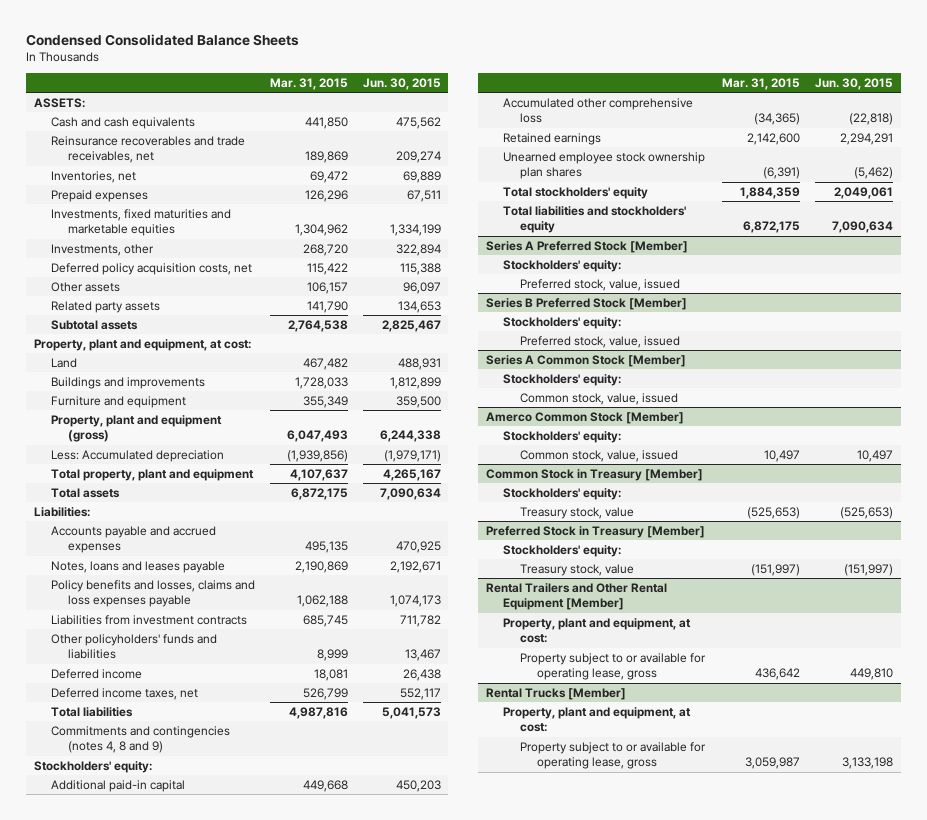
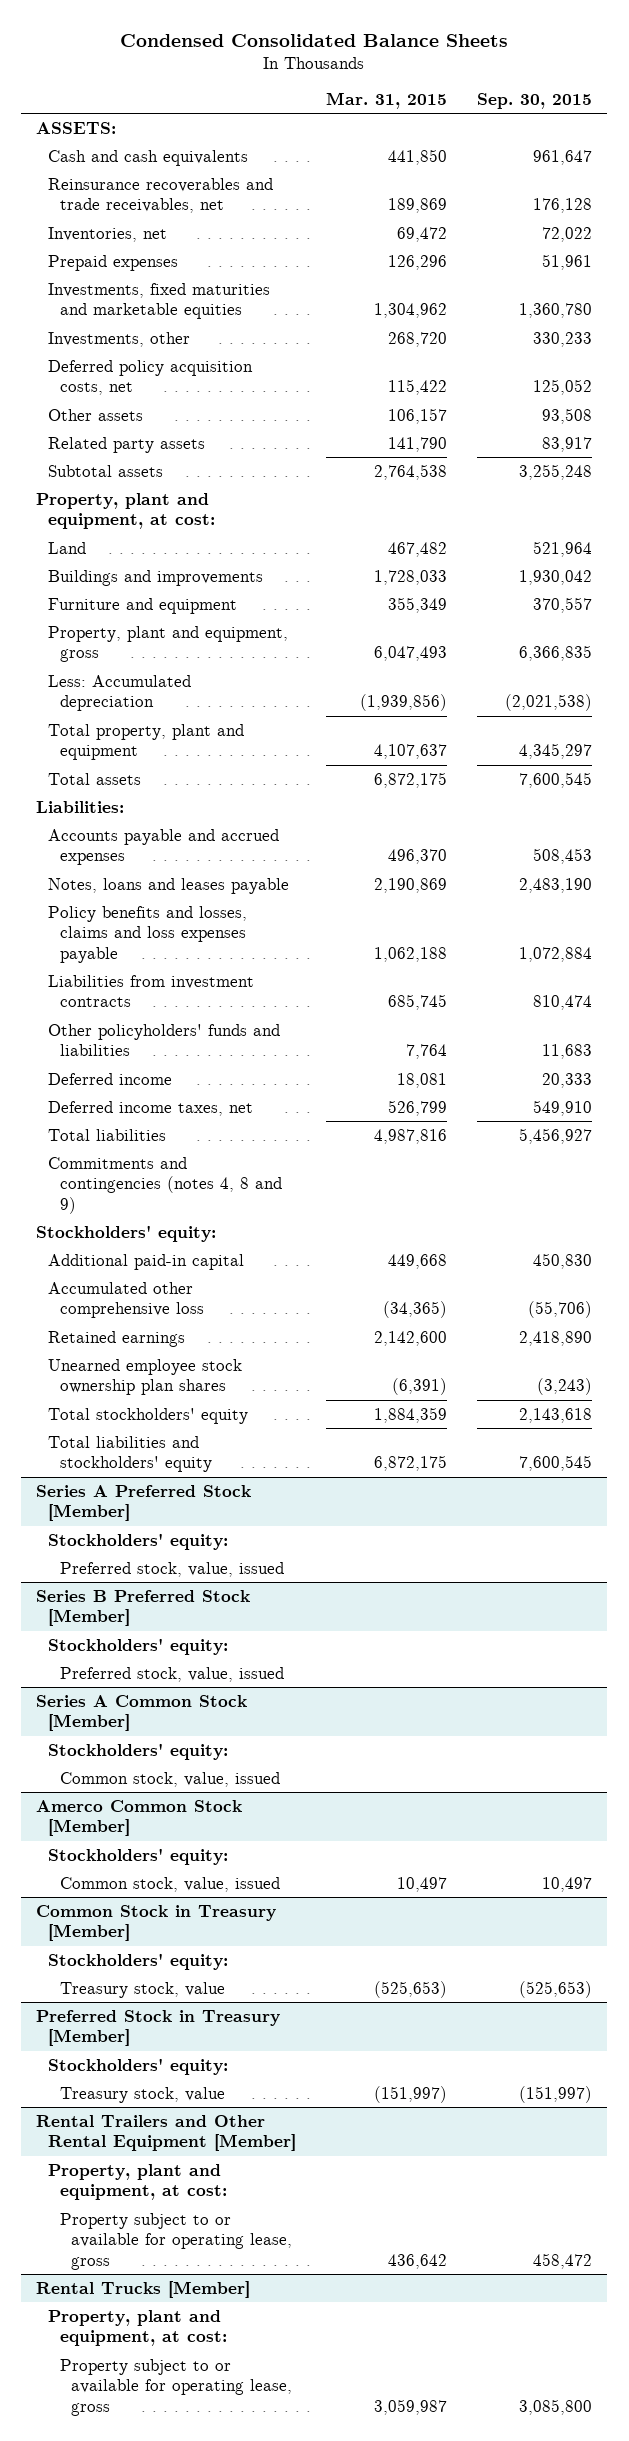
[362,77,441,90] Jun. 30, 2015 -> none
none -> [477,92,593,109] Sep. 30, 2015
[50,414,222,443] Property, plant and equipment (gross) -> [48,625,289,663] Property, plant and equipment, gross
[304,541,348,554] 495,135 -> [388,849,448,865] 496,370
[316,649,348,662] 8,999 -> [406,1044,448,1060] 7,764

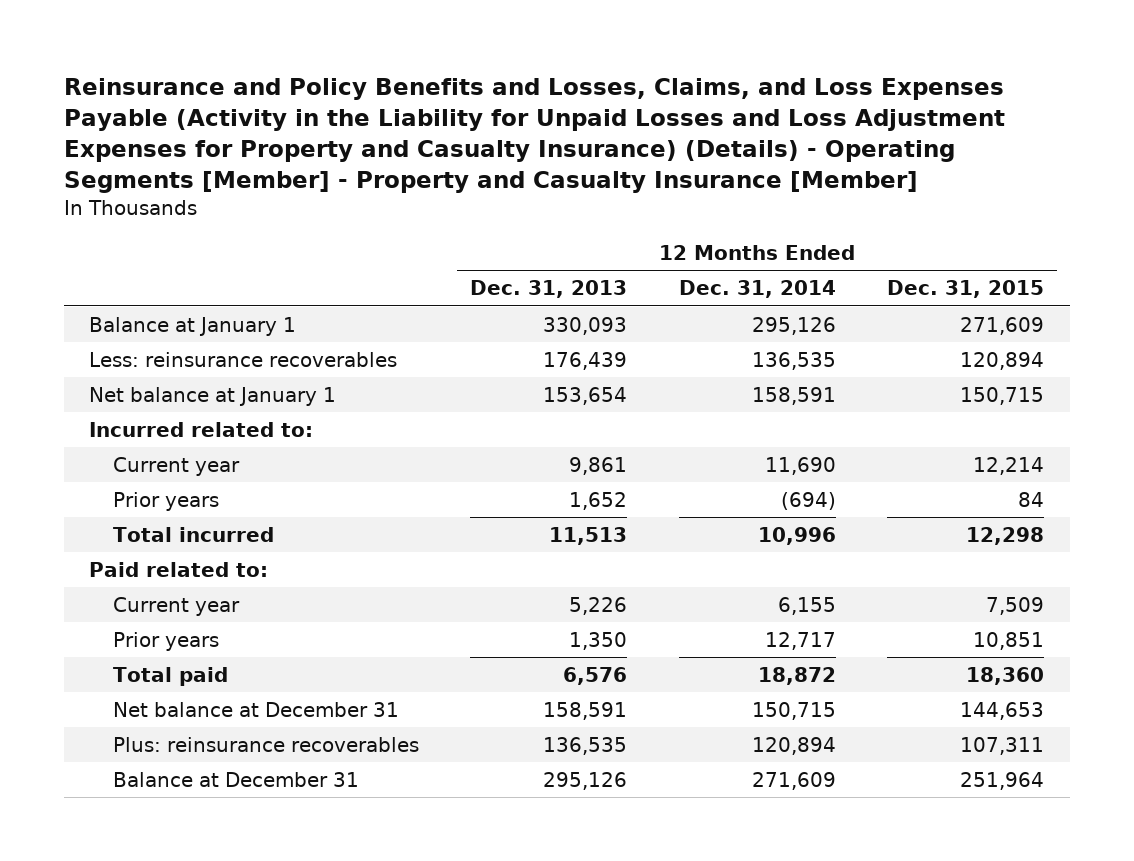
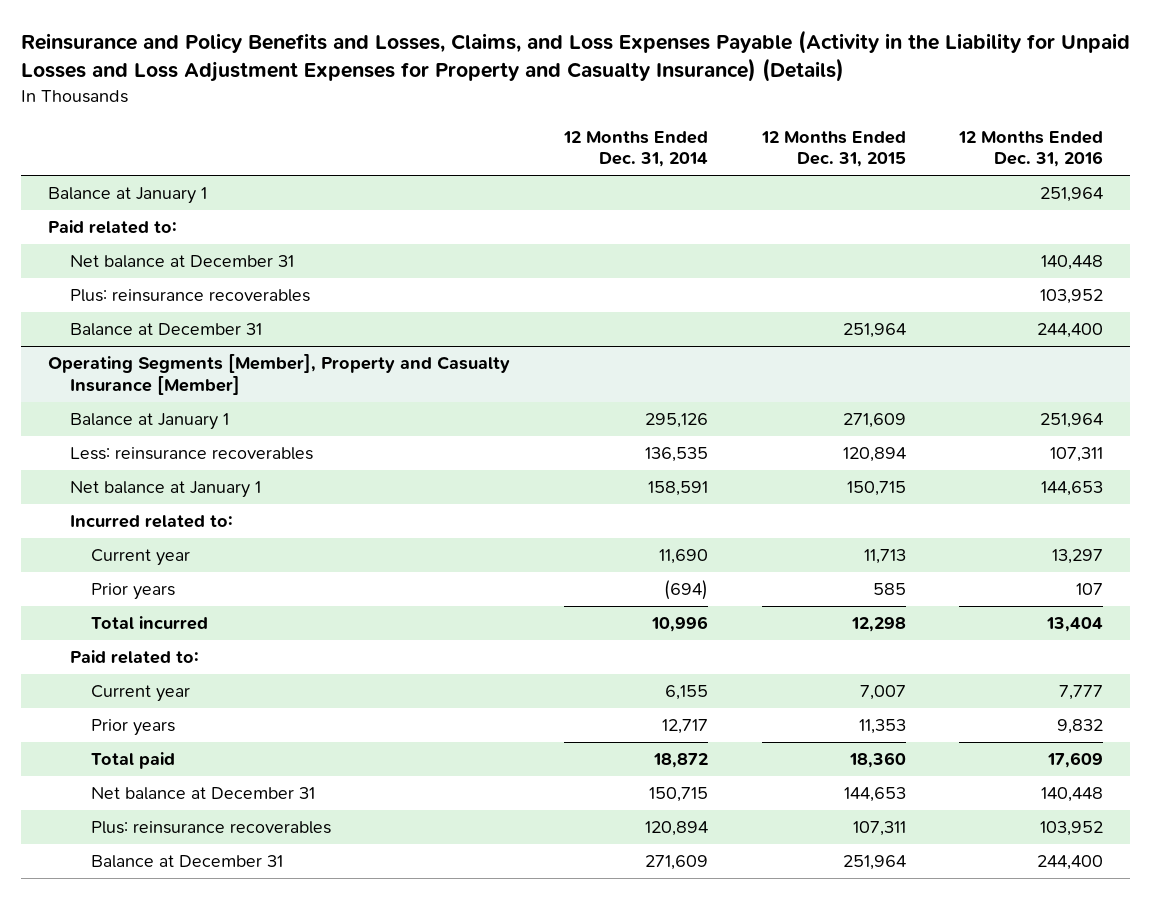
[63,77,1005,193] Reinsurance and Policy Benefits and Losses, Claims, and Loss Expenses Payable (Activity in the Liability for Unpaid Losses and Loss Adjustment Expenses for Property and Casualty Insurance) (Details) - Operating Segments [Member] - Property and Casualty Insurance [Member] -> [21,30,1131,83] Reinsurance and Policy Benefits and Losses, Claims, and Loss Expenses Payable (Activity in the Liability for Unpaid Losses and Loss Adjustment Expenses for Property and Casualty Insurance) (Details)
[470,280,628,299] Dec. 31, 2013 -> none
none -> [958,130,1104,168] 12 Months Ended Dec. 31, 2016
none -> [47,187,207,205] Balance at January 1
none -> [47,220,177,235] Paid related to:
none -> [69,255,294,269] Net balance at December 31
none -> [69,289,310,303] Plus: reinsurance recoverables
none -> [69,323,262,337] Balance at December 31
none -> [47,354,510,395] Operating Segments [Member], Property and Casualty Insurance [Member]
[973,457,1045,476] 12,214 -> [863,549,906,565] 11,713
[1018,492,1045,508] 84 -> [872,583,906,596] 585
[986,597,1045,616] 7,509 -> [859,685,906,701] 7,007
[973,632,1045,651] 10,851 -> [858,719,906,735] 11,353

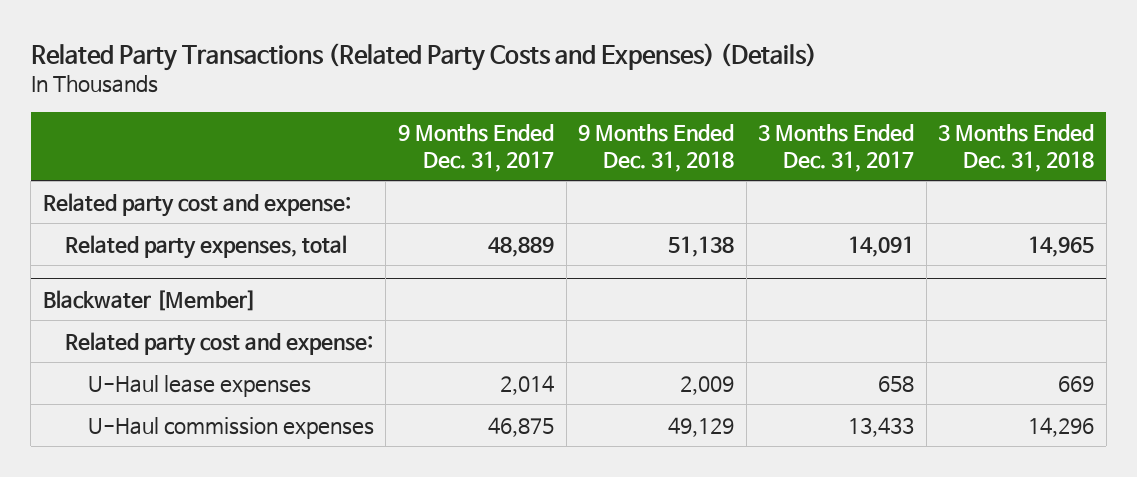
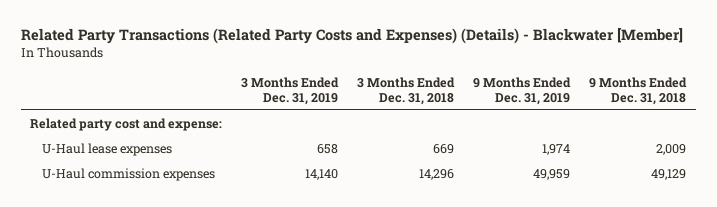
[30,43,817,72] Related Party Transactions (Related Party Costs and Expenses) (Details) -> [20,28,683,45] Related Party Transactions (Related Party Costs and Expenses) (Details) - Blackwater [Member]
[398,124,555,172] 9 Months Ended Dec. 31, 2017 -> none
[758,124,915,172] 3 Months Ended Dec. 31, 2017 -> none
none -> [241,76,340,105] 3 Months Ended Dec. 31, 2019
none -> [473,76,572,105] 9 Months Ended Dec. 31, 2019
[65,234,348,259] Related party expenses, total -> none
[42,289,256,311] Blackwater [Member] -> none
[65,331,374,356] Related party cost and expense: -> none

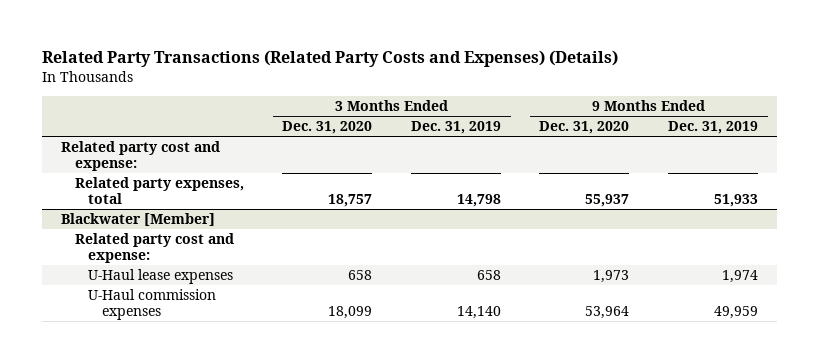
[20,28,683,45] Related Party Transactions (Related Party Costs and Expenses) (Details) - Blackwater [Member] -> [41,50,618,68] Related Party Transactions (Related Party Costs and Expenses) (Details)
[357,76,456,105] 3 Months Ended Dec. 31, 2018 -> none
[589,76,688,105] 9 Months Ended Dec. 31, 2018 -> none
none -> [282,121,373,135] Dec. 31, 2020
none -> [539,121,630,135] Dec. 31, 2020
none -> [74,176,244,205] Related party expenses, total
none -> [61,212,216,226] Blackwater [Member]
none -> [74,232,234,264] Related party cost and expense:

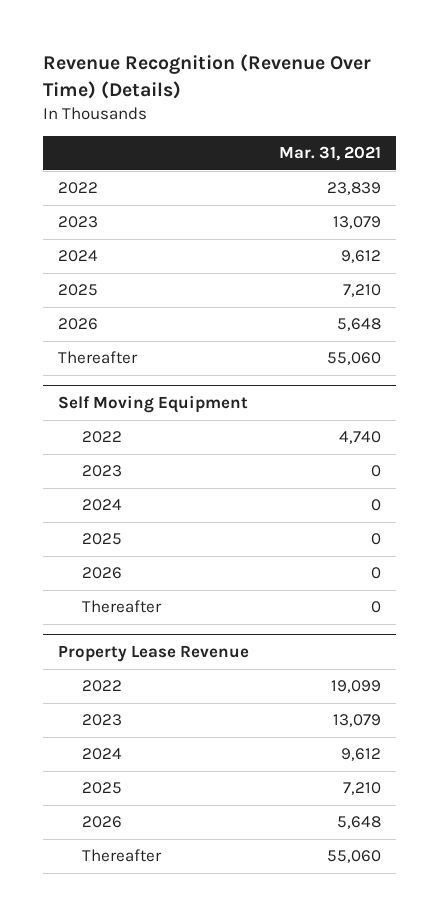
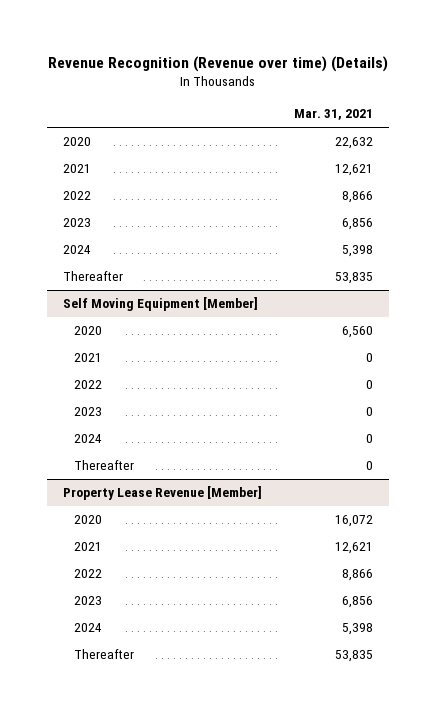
[42,54,371,99] Revenue Recognition (Revenue Over Time) (Details) -> [47,55,388,72] Revenue Recognition (Revenue over time) (Details)
[57,284,98,297] 2025 -> none
[57,318,98,331] 2026 -> none
none -> [62,137,91,147] 2020
none -> [62,164,91,174] 2021
[326,182,381,196] 23,839 -> [342,191,374,204] 8,866
[332,216,381,230] 13,079 -> [342,218,374,231] 6,856
[340,250,381,264] 9,612 -> [342,245,374,258] 5,398
[326,352,381,366] 55,060 -> [335,272,374,285] 53,835
[57,395,248,414] Self Moving Equipment -> [62,297,258,312] Self Moving Equipment [Member]
none -> [73,326,102,336] 2020
none -> [73,353,102,363] 2021
[338,431,381,445] 4,740 -> [366,380,374,390] 0
[82,533,123,546] 2025 -> none
[82,567,123,580] 2026 -> none
[82,782,123,795] 2025 -> none
[82,816,123,829] 2026 -> none
[57,645,249,663] Property Lease Revenue -> [62,486,262,501] Property Lease Revenue [Member]
none -> [73,515,102,525] 2020
none -> [73,542,102,552] 2021
[330,680,381,694] 19,099 -> [342,569,374,582] 8,866
[332,714,381,728] 13,079 -> [342,596,374,609] 6,856
[340,748,381,762] 9,612 -> [342,623,374,636] 5,398
[326,850,381,864] 55,060 -> [335,650,374,663] 53,835

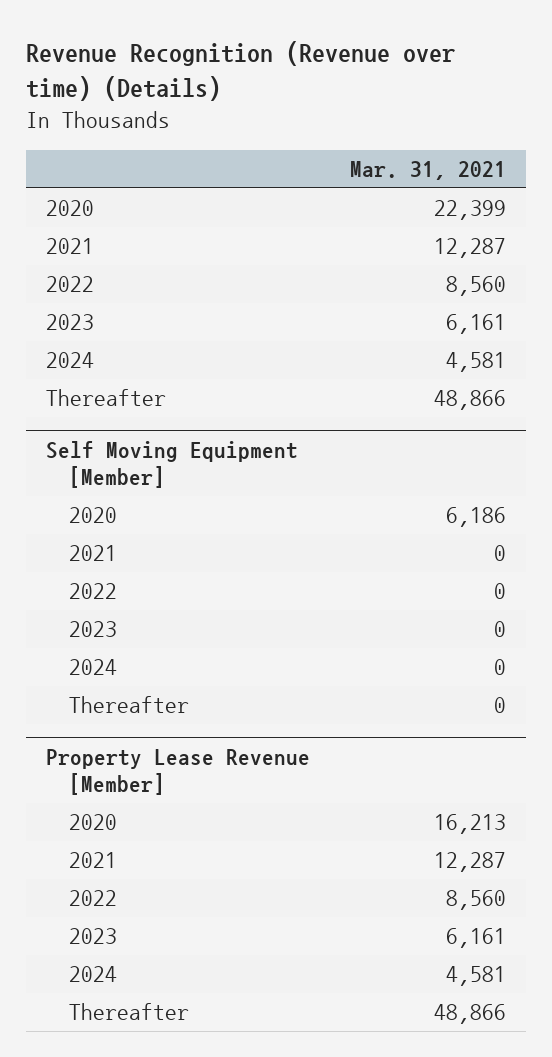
[335,137,374,150] 22,632 -> [434,200,507,221] 22,399
[335,164,374,177] 12,621 -> [434,238,507,259] 12,287
[342,191,374,204] 8,866 -> [446,276,507,297] 8,560
[342,218,374,231] 6,856 -> [446,314,507,335] 6,161
[342,245,374,258] 5,398 -> [446,352,507,373] 4,581
[335,272,374,285] 53,835 -> [434,390,507,411] 48,866
[342,326,374,339] 6,560 -> [446,507,507,528] 6,186
[335,515,374,528] 16,072 -> [434,814,507,835] 16,213
[335,542,374,555] 12,621 -> [434,852,507,873] 12,287
[342,569,374,582] 8,866 -> [446,890,507,911] 8,560
[342,596,374,609] 6,856 -> [446,928,507,949] 6,161
[342,623,374,636] 5,398 -> [446,966,507,987] 4,581
[335,650,374,663] 53,835 -> [434,1004,507,1025] 48,866

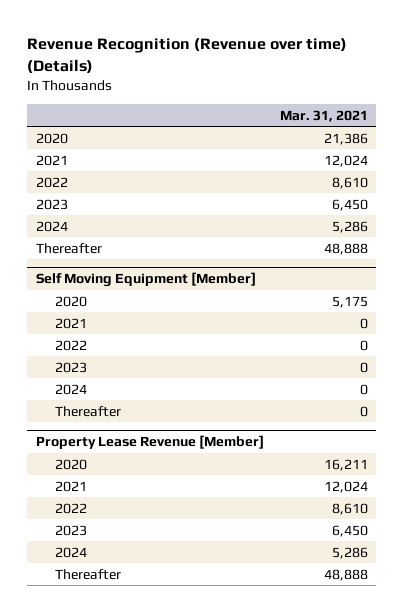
[434,200,507,221] 22,399 -> [324,132,369,145] 21,386
[434,238,507,259] 12,287 -> [324,154,369,167] 12,024
[446,276,507,297] 8,560 -> [332,176,369,189] 8,610
[446,314,507,335] 6,161 -> [332,198,369,211] 6,450
[446,352,507,373] 4,581 -> [332,220,369,233] 5,286
[434,390,507,411] 48,866 -> [324,242,369,255] 48,888
[446,507,507,528] 6,186 -> [332,295,369,308] 5,175
[434,814,507,835] 16,213 -> [324,458,369,471] 16,211
[434,852,507,873] 12,287 -> [324,480,369,493] 12,024
[446,890,507,911] 8,560 -> [332,502,369,515] 8,610
[446,928,507,949] 6,161 -> [332,524,369,537] 6,450
[446,966,507,987] 4,581 -> [332,546,369,559] 5,286
[434,1004,507,1025] 48,866 -> [324,568,369,581] 48,888

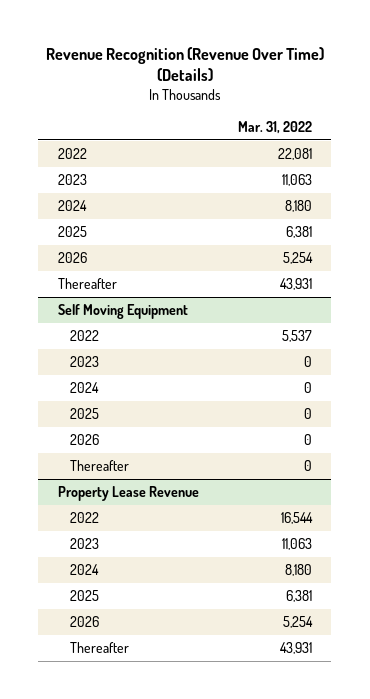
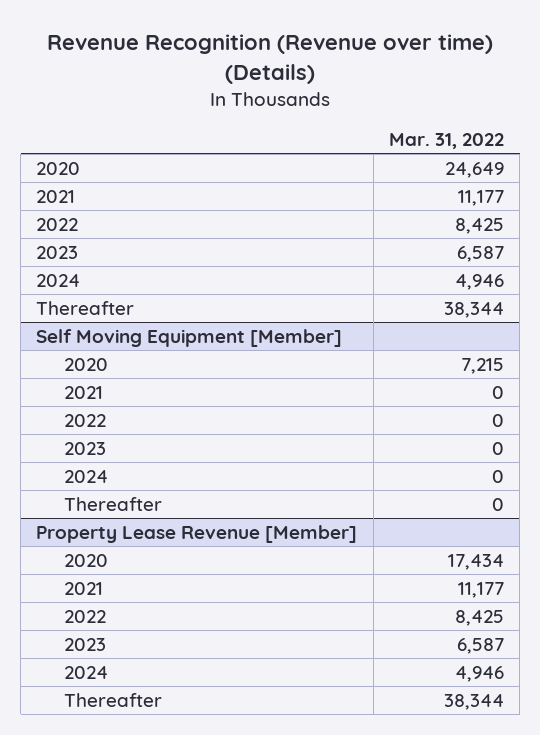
[45,46,324,82] Revenue Recognition (Revenue Over Time) (Details) -> [47,34,494,85] Revenue Recognition (Revenue over time) (Details)
[57,225,87,237] 2025 -> none
[57,251,87,263] 2026 -> none
none -> [36,161,81,175] 2020
none -> [36,189,76,203] 2021
[277,147,312,160] 22,081 -> [454,217,504,234] 8,425
[281,173,312,186] 11,063 -> [456,245,504,262] 6,587
[284,199,312,212] 8,180 -> [454,273,504,290] 4,946
[279,277,312,290] 43,931 -> [443,301,504,318] 38,344
[57,303,188,319] Self Moving Equipment -> [36,328,343,347] Self Moving Equipment [Member]
none -> [63,357,108,371] 2020
none -> [63,385,103,399] 2021
[281,329,312,342] 5,537 -> [491,413,504,427] 0
[69,407,99,419] 2025 -> none
[69,433,99,445] 2026 -> none
[69,589,99,601] 2025 -> none
[69,615,99,627] 2026 -> none
[57,485,199,501] Property Lease Revenue -> [36,524,358,543] Property Lease Revenue [Member]
none -> [63,553,108,567] 2020
none -> [63,581,103,595] 2021
[280,511,313,524] 16,544 -> [454,609,504,626] 8,425
[281,537,312,550] 11,063 -> [456,637,504,654] 6,587
[284,563,312,576] 8,180 -> [454,665,504,682] 4,946
[279,641,312,654] 43,931 -> [443,693,504,710] 38,344

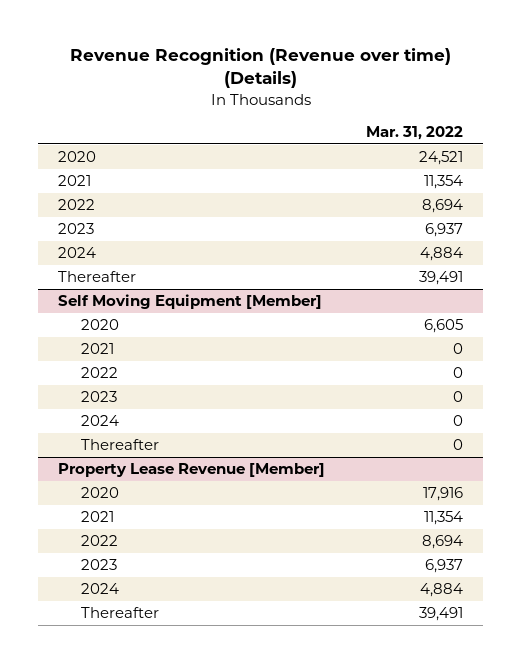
[444,161,504,178] 24,649 -> [418,151,463,166] 24,521
[457,189,504,206] 11,177 -> [423,175,463,190] 11,354
[454,217,504,234] 8,425 -> [421,199,463,214] 8,694
[456,245,504,262] 6,587 -> [424,223,463,238] 6,937
[454,273,504,290] 4,946 -> [419,247,463,262] 4,884
[443,301,504,318] 38,344 -> [418,271,463,286] 39,491
[460,357,504,374] 7,215 -> [423,319,463,334] 6,605
[447,553,504,570] 17,434 -> [422,487,463,502] 17,916
[457,581,504,598] 11,177 -> [423,511,463,526] 11,354
[454,609,504,626] 8,425 -> [421,535,463,550] 8,694
[456,637,504,654] 6,587 -> [424,559,463,574] 6,937
[454,665,504,682] 4,946 -> [419,583,463,598] 4,884
[443,693,504,710] 38,344 -> [418,607,463,622] 39,491

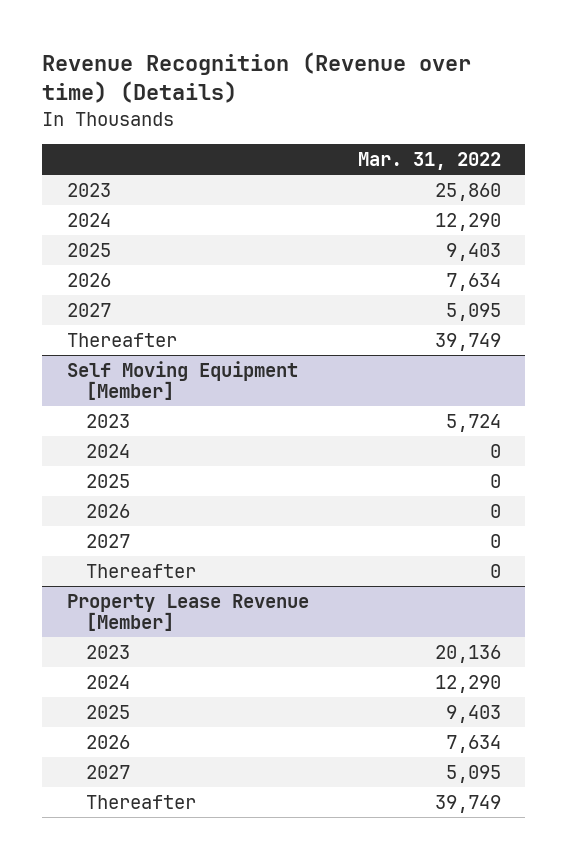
[58,151,97,163] 2020 -> none
[58,175,92,187] 2021 -> none
[58,199,96,211] 2022 -> none
[424,223,463,238] 6,937 -> [434,182,501,201] 25,860
[419,247,463,262] 4,884 -> [434,212,501,231] 12,290
none -> [66,242,111,257] 2025
none -> [66,272,111,287] 2026
none -> [66,302,111,317] 2027
[418,271,463,286] 39,491 -> [434,332,501,351] 39,749
[81,319,120,331] 2020 -> none
[81,343,115,355] 2021 -> none
[81,367,119,379] 2022 -> none
[452,391,463,403] 0 -> [445,413,501,432] 5,724
none -> [85,473,130,488] 2025
none -> [85,503,130,518] 2026
none -> [85,533,130,548] 2027
[81,487,120,499] 2020 -> none
[81,511,115,523] 2021 -> none
[81,535,119,547] 2022 -> none
[424,559,463,574] 6,937 -> [434,644,501,663] 20,136
[419,583,463,598] 4,884 -> [434,674,501,693] 12,290
none -> [85,704,130,719] 2025
none -> [85,734,130,749] 2026
none -> [85,764,130,779] 2027
[418,607,463,622] 39,491 -> [434,794,501,813] 39,749

